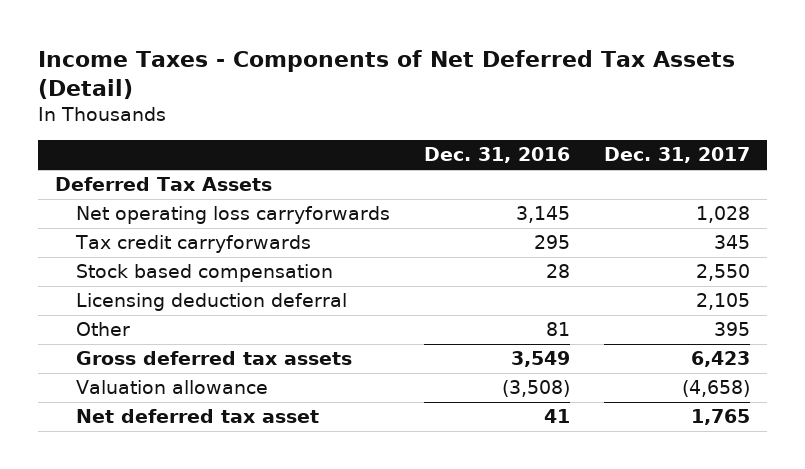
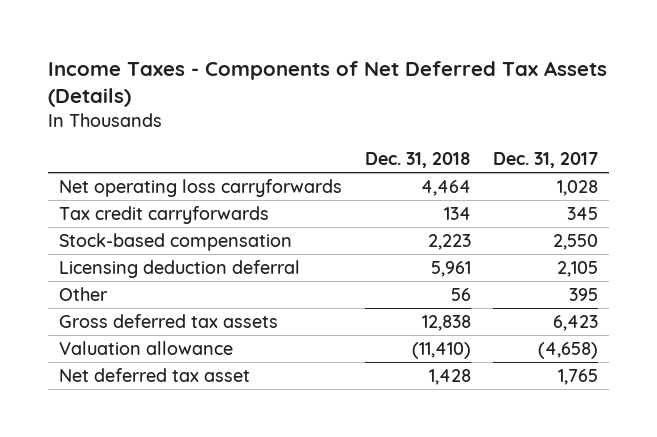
[38,50,736,100] Income Taxes - Components of Net Deferred Tax Assets (Detail) -> [48,60,608,108] Income Taxes - Components of Net Deferred Tax Assets (Details)
[423,147,570,164] Dec. 31, 2016 -> none
none -> [364,152,471,169] Dec. 31, 2018
[55,177,273,192] Deferred Tax Assets -> none
[76,264,334,283] Stock based compensation -> [59,232,293,251] Stock-based compensation

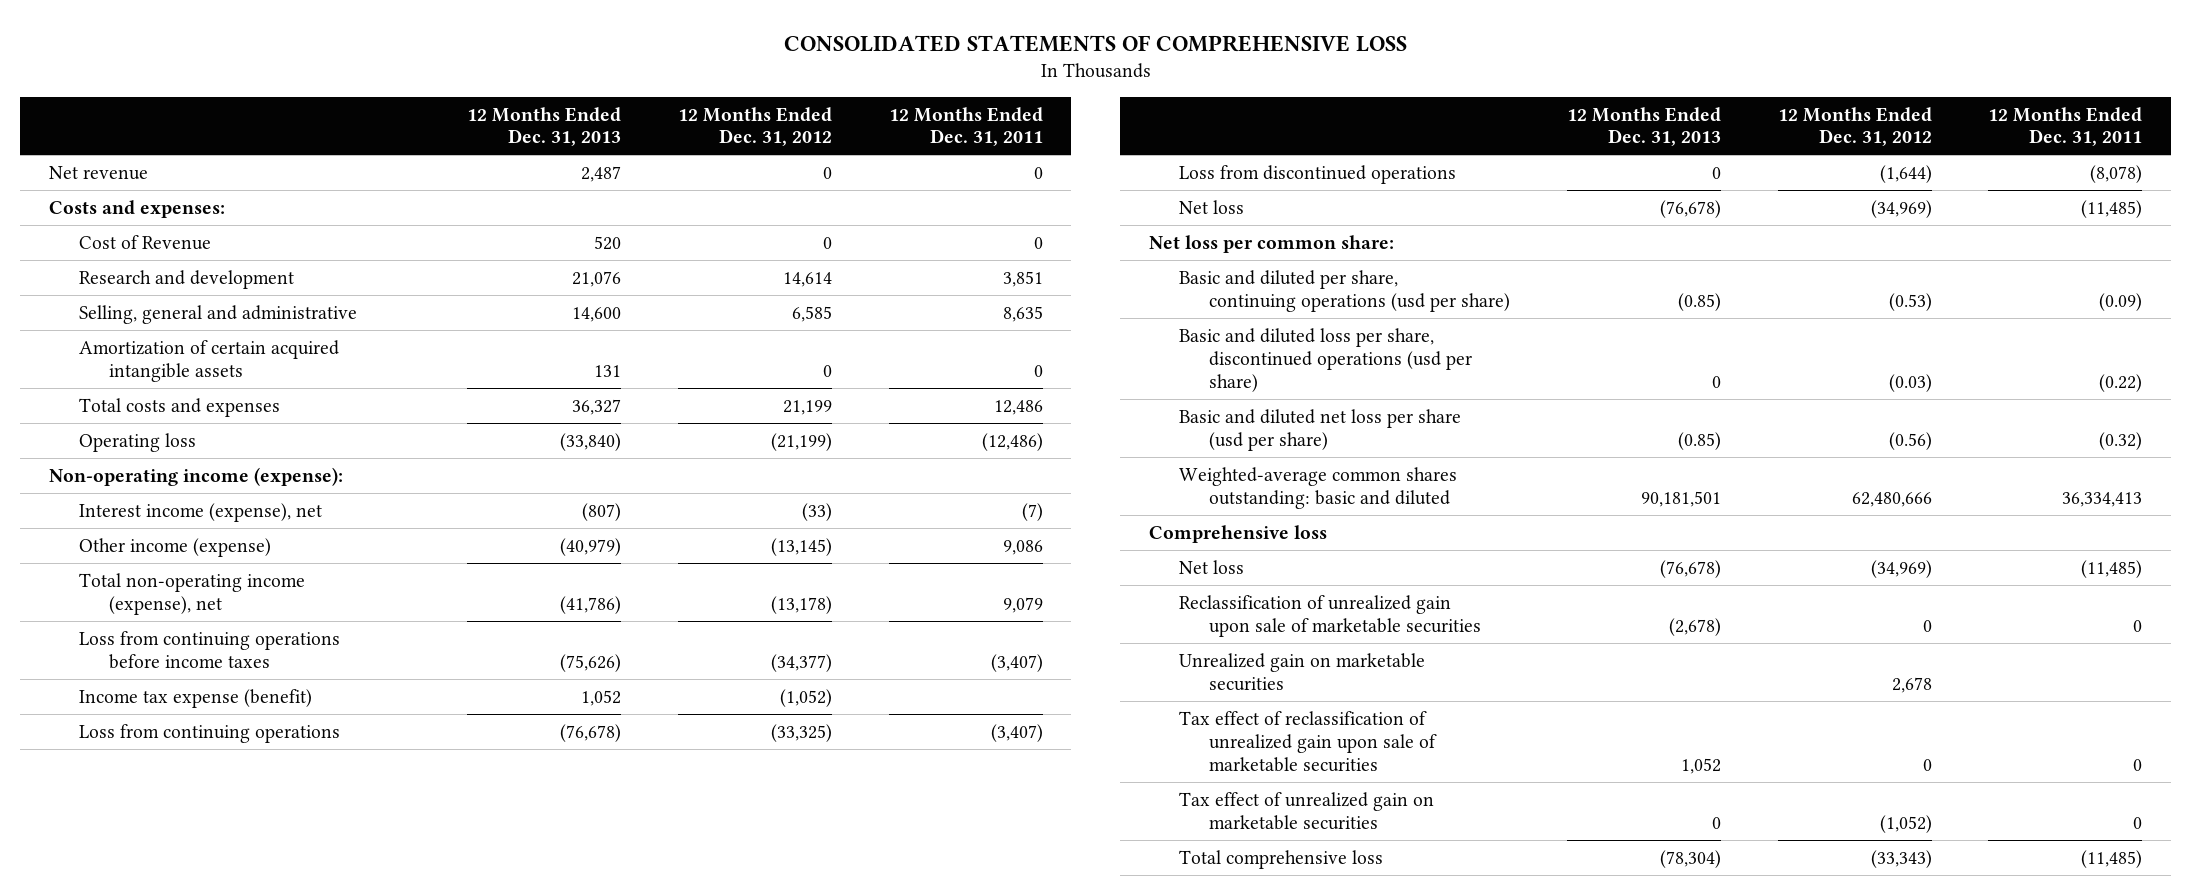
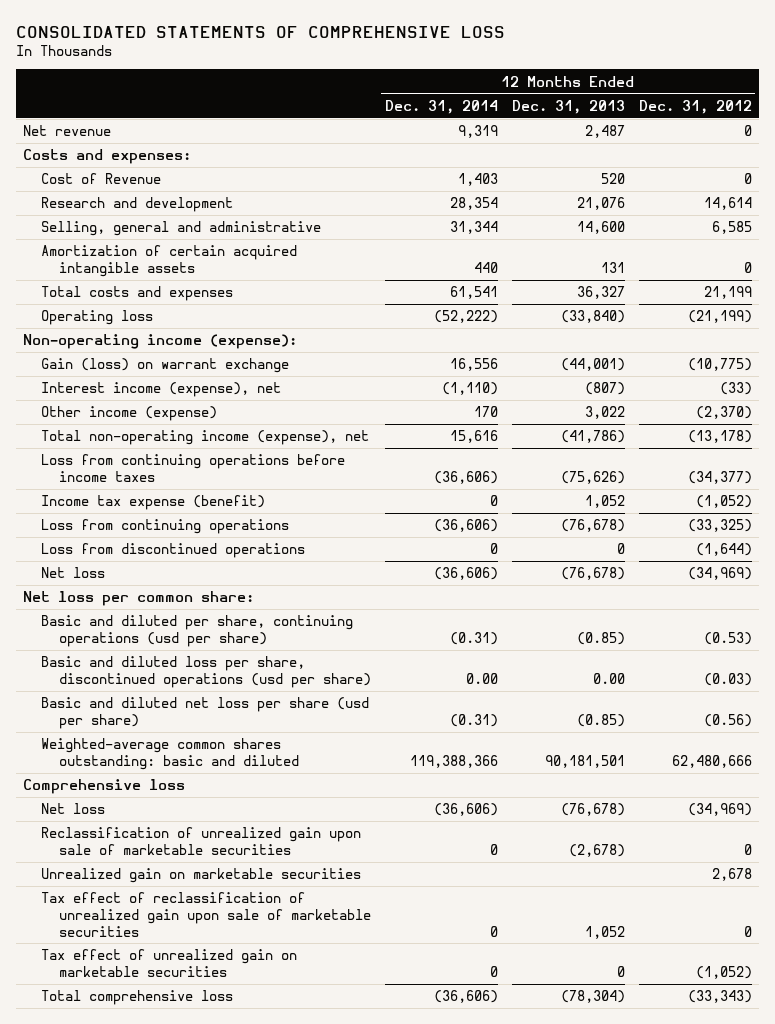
[888,106,1043,147] 12 Months Ended Dec. 31, 2011 -> none
none -> [384,99,498,114] Dec. 31, 2014
none -> [41,358,290,374] Gain (loss) on warrant exchange
[560,537,622,556] (40,979) -> [584,406,625,420] 3,022
[771,537,833,556] (13,145) -> [695,406,752,420] (2,370)
[1711,375,1721,388] 0 -> [592,672,625,684] 0.00

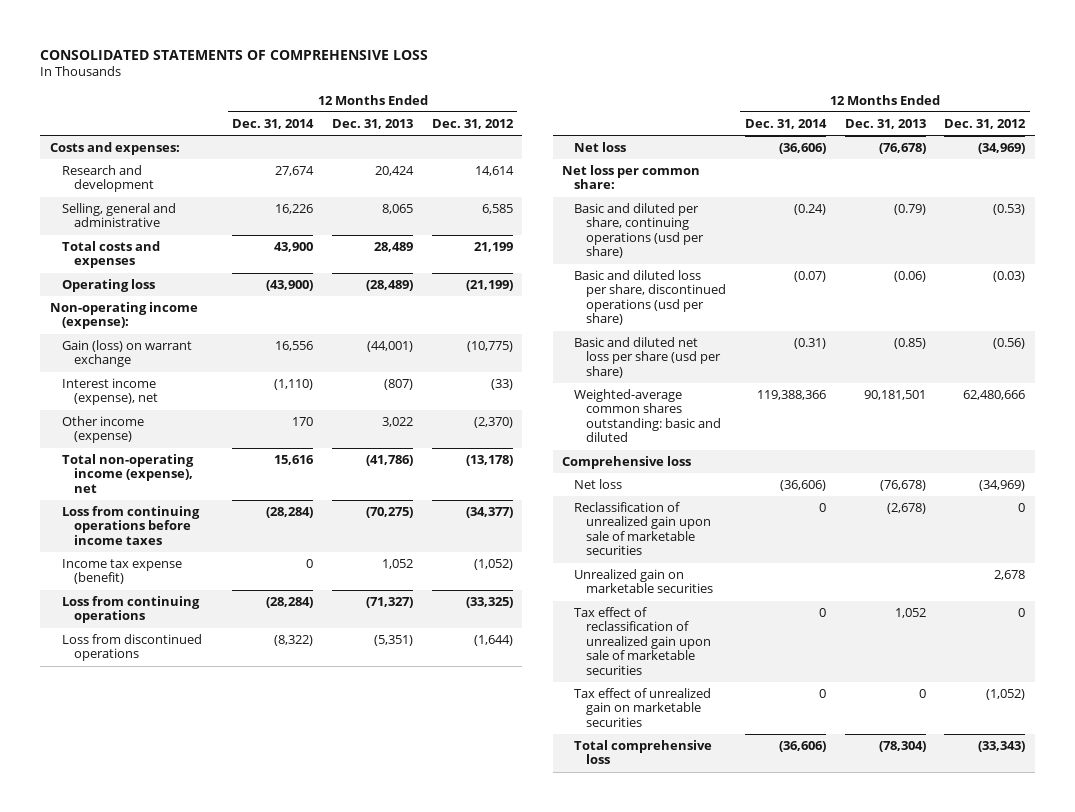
[23,125,112,137] Net revenue -> none
[41,173,162,185] Cost of Revenue -> none
[41,245,298,277] Amortization of certain acquired intangible assets -> none
[449,197,498,211] 28,354 -> [275,166,315,177] 27,674
[576,197,625,211] 21,076 -> [375,166,415,177] 20,424
[449,221,498,235] 31,344 -> [275,204,314,215] 16,226
[576,221,625,235] 14,600 -> [382,204,414,215] 8,065
[449,286,498,300] 61,541 -> [274,242,314,253] 43,900
[576,286,625,300] 36,327 -> [374,242,414,253] 28,489
[433,310,498,324] (52,222) -> [266,280,314,292] (43,900)
[560,310,625,324] (33,840) -> [366,280,414,292] (28,489)
[433,470,498,484] (36,606) -> [266,507,314,519] (28,284)
[560,470,625,484] (75,626) -> [366,507,414,519] (70,275)
[433,519,498,533] (36,606) -> [266,597,314,609] (28,284)
[560,519,625,533] (76,678) -> [366,597,414,609] (71,327)
[489,543,498,555] 0 -> [274,635,314,647] (8,322)
[616,543,625,555] 0 -> [374,635,414,647] (5,351)
[449,631,498,645] (0.31) -> [794,204,827,216] (0.24)
[576,631,625,645] (0.85) -> [893,204,926,216] (0.79)
[465,672,498,684] 0.00 -> [794,271,827,283] (0.07)
[592,672,625,684] 0.00 -> [893,271,926,283] (0.06)

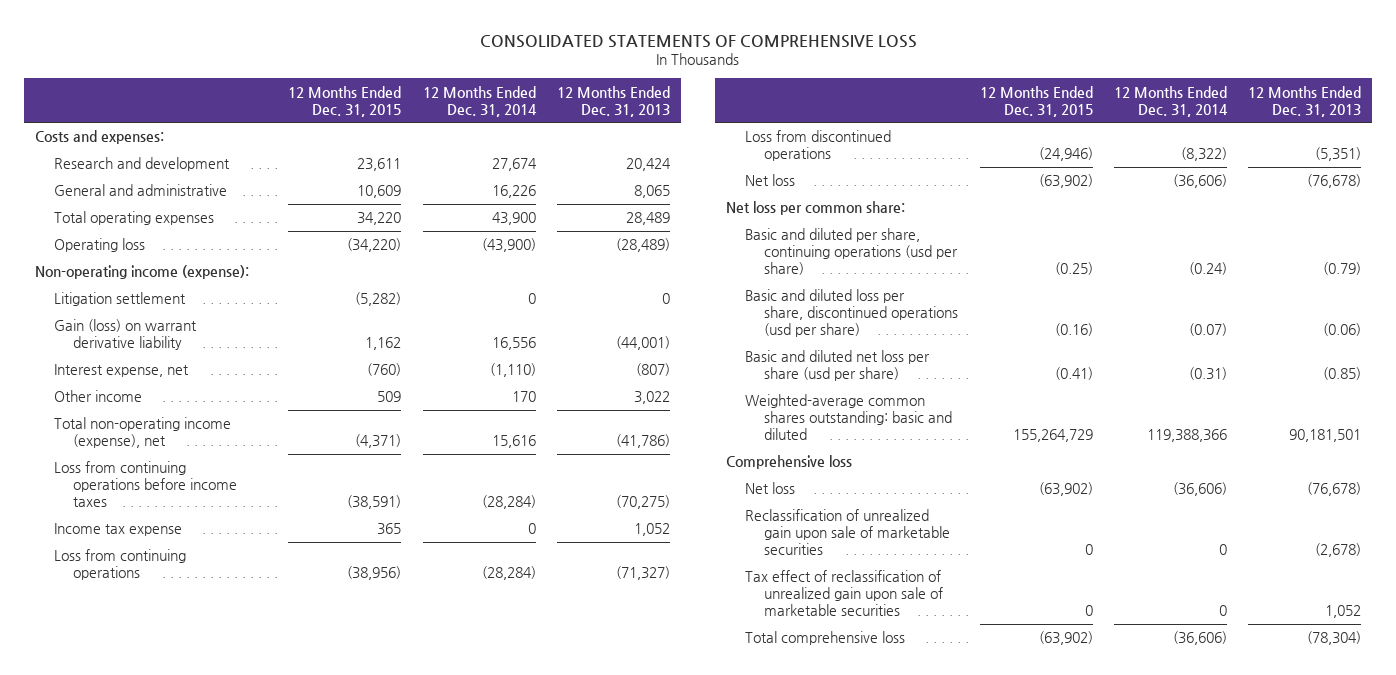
[431,119,514,130] Dec. 31, 2012 -> none
none -> [288,85,402,117] 12 Months Ended Dec. 31, 2015
[61,203,176,228] Selling, general and administrative -> [53,184,227,197] General and administrative
[61,241,160,269] Total costs and expenses -> [53,211,214,226] Total operating expenses
none -> [53,292,186,307] Litigation settlement
[61,340,192,368] Gain (loss) on warrant exchange -> [53,319,197,351] Gain (loss) on warrant derivative liability
[61,378,158,406] Interest income (expense), net -> [53,364,189,378] Interest expense, net
[61,416,144,444] Other income (expense) -> [53,390,142,403] Other income
[61,559,182,585] Income tax expense (benefit) -> [53,523,182,537] Income tax expense
[574,569,714,594] Unrealized gain on marketable securities -> none
[574,688,712,727] Tax effect of unrealized gain on marketable securities -> none

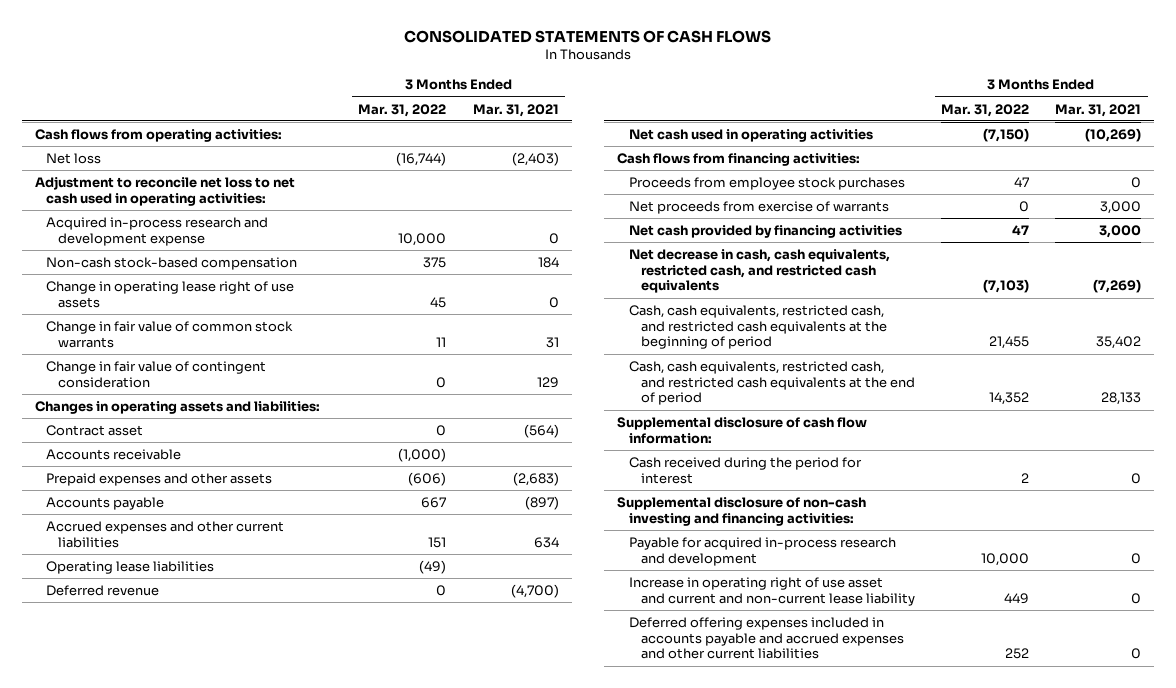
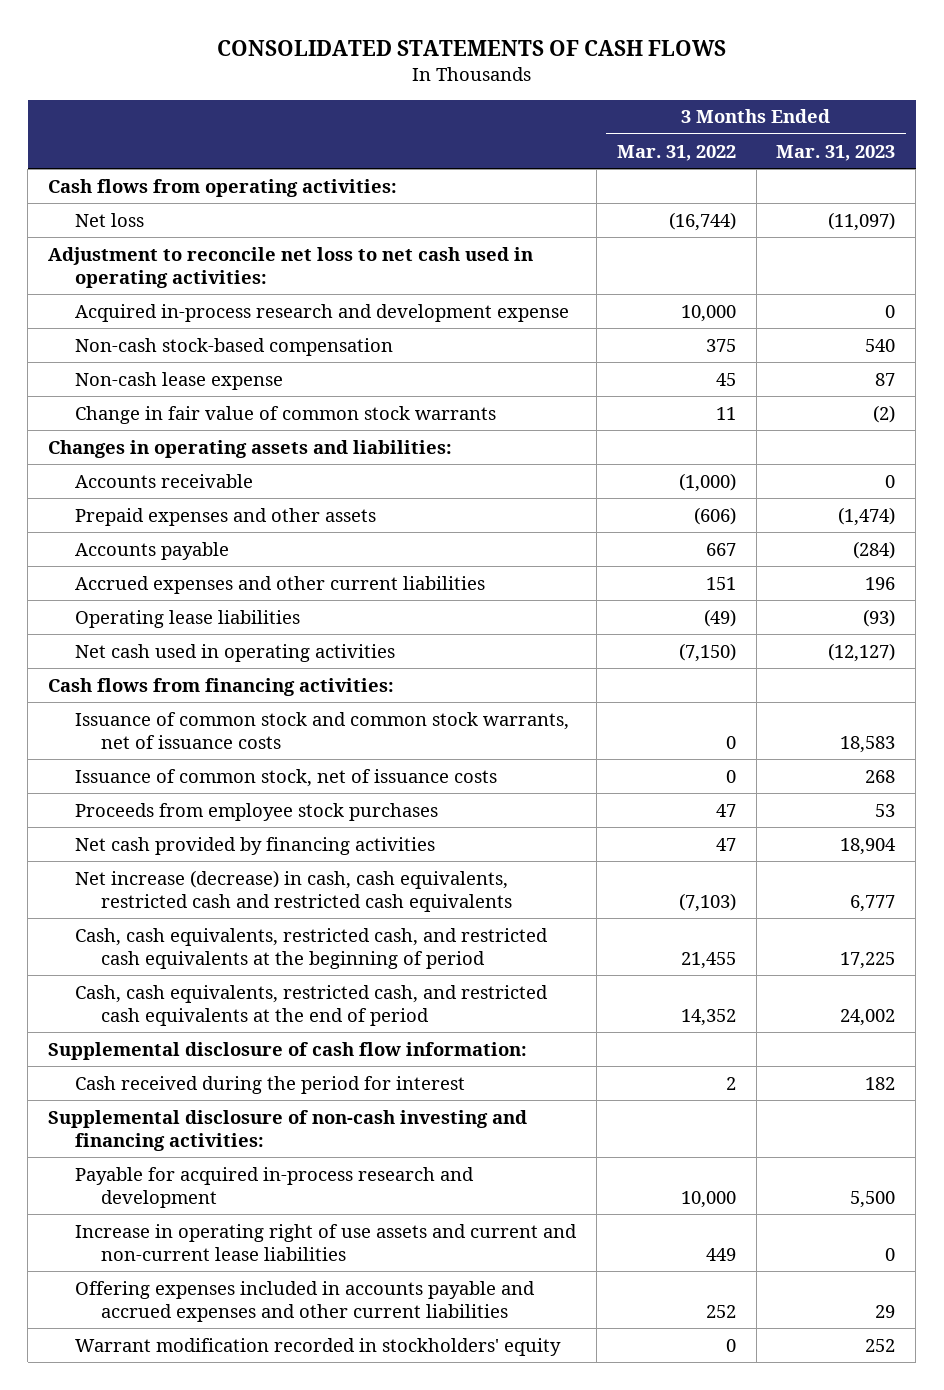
[472,103,559,117] Mar. 31, 2021 -> none
none -> [776,144,896,161] Mar. 31, 2023
[46,280,295,308] Change in operating lease right of use assets -> none
none -> [74,371,283,390] Non-cash lease expense
[46,360,267,388] Change in fair value of contingent consideration -> none
[46,424,144,436] Contract asset -> none
[46,584,160,596] Deferred revenue -> none
none -> [74,711,569,749] Issuance of common stock and common stock warrants, net of issuance costs
none -> [74,768,497,787] Issuance of common stock, net of issuance costs
[629,200,890,214] Net proceeds from exercise of warrants -> none
[629,248,891,294] Net decrease in cash, cash equivalents, restricted cash, and restricted cash equivalents -> [74,869,513,912] Net increase (decrease) in cash, cash equivalents, restricted cash and restricted cash equivalents
[629,576,915,606] Increase in operating right of use asset and current and non-current lease liability -> [74,1223,577,1261] Increase in operating right of use assets and current and non-current lease liabilities
[629,616,904,660] Deferred offering expenses included in accounts payable and accrued expenses and other current liabilities -> [74,1280,535,1322] Offering expenses included in accounts payable and accrued expenses and other current liabilities
none -> [74,1337,561,1356] Warrant modification recorded in stockholders' equity

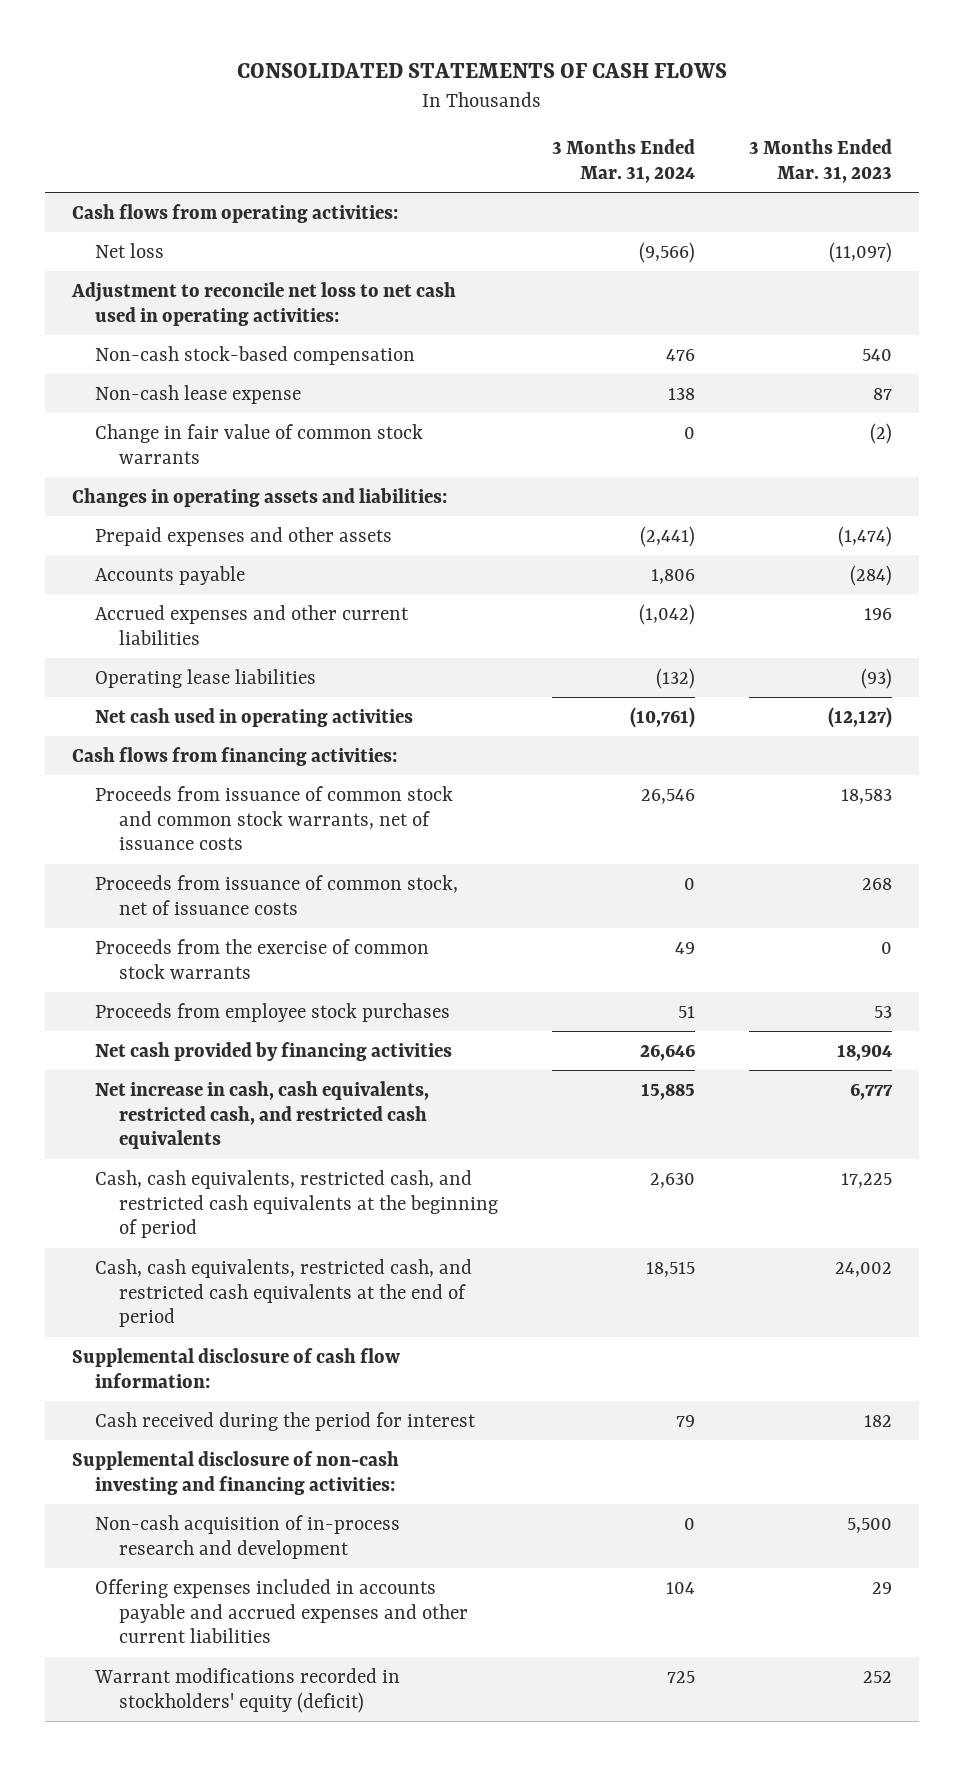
[616,144,736,161] Mar. 31, 2022 -> none
none -> [552,139,696,184] 3 Months Ended Mar. 31, 2024
[74,303,569,322] Acquired in-process research and development expense -> none
[74,473,253,488] Accounts receivable -> none
[74,711,569,749] Issuance of common stock and common stock warrants, net of issuance costs -> [95,785,454,851] Proceeds from issuance of common stock and common stock warrants, net of issuance costs
[74,768,497,787] Issuance of common stock, net of issuance costs -> [95,874,459,915] Proceeds from issuance of common stock, net of issuance costs
none -> [95,938,430,979] Proceeds from the exercise of common stock warrants
[74,869,513,912] Net increase (decrease) in cash, cash equivalents, restricted cash and restricted cash equivalents -> [95,1080,430,1150] Net increase in cash, cash equivalents, restricted cash, and restricted cash equivalents
[74,1166,474,1208] Payable for acquired in-process research and development -> none
[74,1223,577,1261] Increase in operating right of use assets and current and non-current lease liabilities -> none
none -> [95,1514,401,1559] Non-cash acquisition of in-process research and development
[74,1337,561,1356] Warrant modification recorded in stockholders' equity -> [94,1667,401,1713] Warrant modifications recorded in stockholders' equity (deficit)

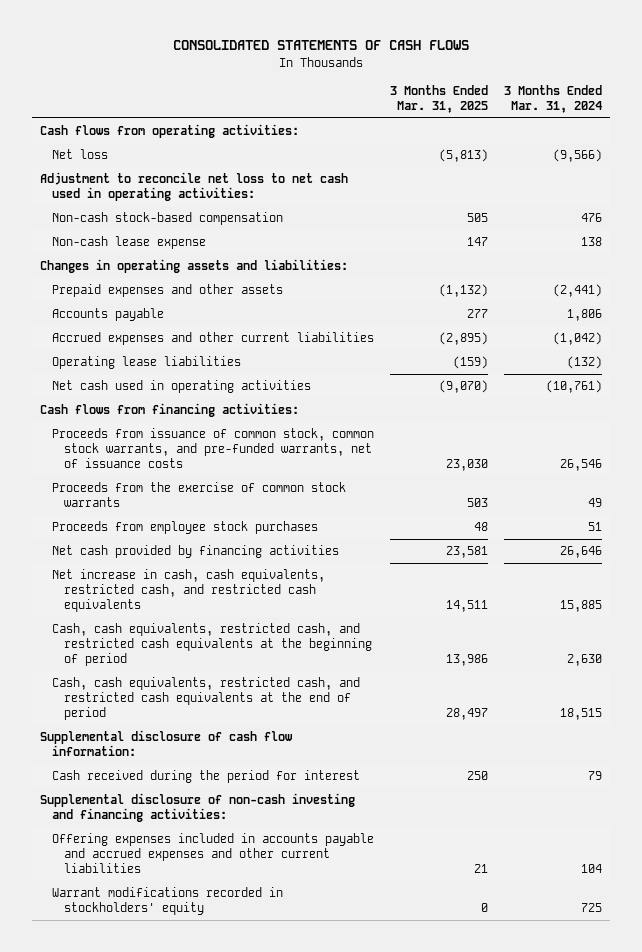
[749,139,893,184] 3 Months Ended Mar. 31, 2023 -> none
none -> [390,84,489,113] 3 Months Ended Mar. 31, 2025
[95,423,424,464] Change in fair value of common stock warrants -> none
[95,874,459,915] Proceeds from issuance of common stock, net of issuance costs -> none
[95,785,454,851] Proceeds from issuance of common stock and common stock warrants, net of issuance costs -> [51,428,374,469] Proceeds from issuance of common stock, common stock warrants, and pre-funded warrants, net of issuance costs
[95,1514,401,1559] Non-cash acquisition of in-process research and development -> none
[94,1667,401,1713] Warrant modifications recorded in stockholders' equity (deficit) -> [51,887,283,916] Warrant modifications recorded in stockholders' equity

